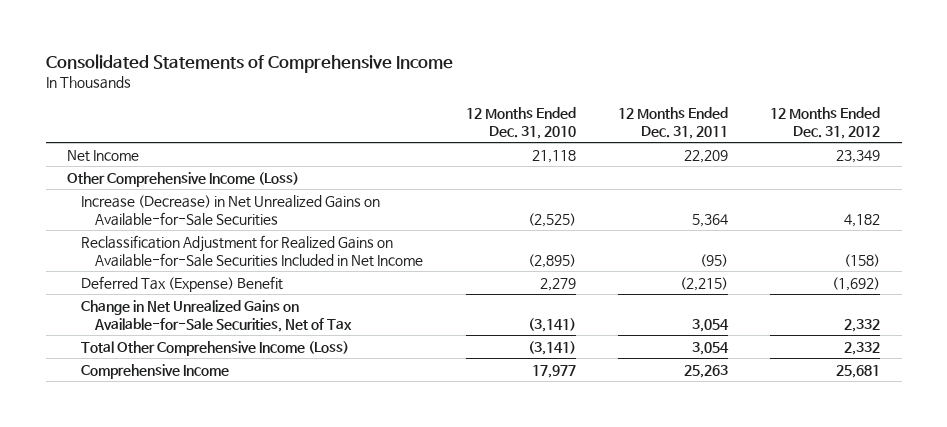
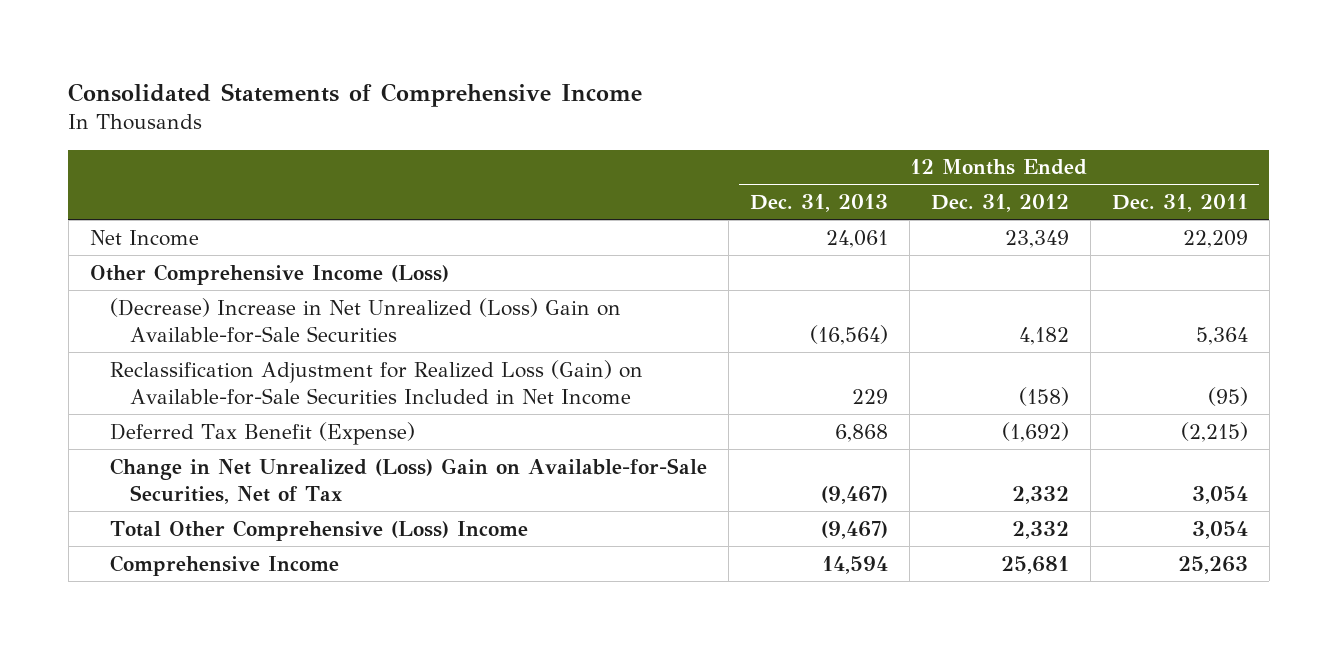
[465,106,576,139] 12 Months Ended Dec. 31, 2010 -> none
none -> [749,194,888,213] Dec. 31, 2013
[81,194,381,226] Increase (Decrease) in Net Unrealized Gains on Available-for-Sale Securities -> [109,297,621,343] (Decrease) Increase in Net Unrealized (Loss) Gain on Available-for-Sale Securities
[81,234,424,267] Reclassification Adjustment for Realized Gains on Available-for-Sale Securities Included in Net Income -> [109,359,643,405] Reclassification Adjustment for Realized Loss (Gain) on Available-for-Sale Securities Included in Net Income
[81,275,284,292] Deferred Tax (Expense) Benefit -> [109,421,415,445] Deferred Tax Benefit (Expense)
[81,299,353,332] Change in Net Unrealized Gains on Available-for-Sale Securities, Net of Tax -> [109,457,707,504] Change in Net Unrealized (Loss) Gain on Available-for-Sale Securities, Net of Tax
[81,340,350,356] Total Other Comprehensive Income (Loss) -> [109,519,528,541] Total Other Comprehensive (Loss) Income

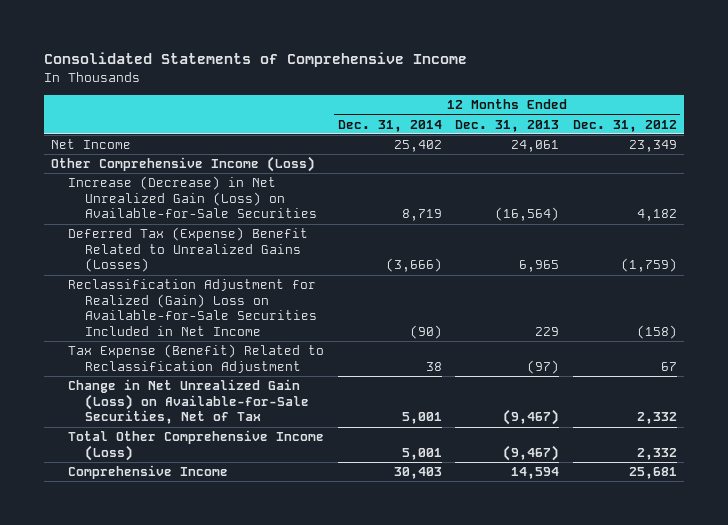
[1111,194,1248,213] Dec. 31, 2011 -> none
none -> [337,119,442,132] Dec. 31, 2014
[109,421,415,445] Deferred Tax Benefit (Expense) -> none
[109,297,621,343] (Decrease) Increase in Net Unrealized (Loss) Gain on Available-for-Sale Securities -> [68,176,318,219] Increase (Decrease) in Net Unrealized Gain (Loss) on Available-for-Sale Securities
none -> [68,227,309,273] Deferred Tax (Expense) Benefit Related to Unrealized Gains (Losses)
[109,359,643,405] Reclassification Adjustment for Realized Loss (Gain) on Available-for-Sale Securities Included in Net Income -> [68,279,318,337] Reclassification Adjustment for Realized (Gain) Loss on Available-for-Sale Securities Included in Net Income
none -> [68,344,325,373] Tax Expense (Benefit) Related to Reclassification Adjustment
[109,457,707,504] Change in Net Unrealized (Loss) Gain on Available-for-Sale Securities, Net of Tax -> [68,379,310,425] Change in Net Unrealized Gain (Loss) on Available-for-Sale Securities, Net of Tax
[109,519,528,541] Total Other Comprehensive (Loss) Income -> [68,430,325,461] Total Other Comprehensive Income (Loss)

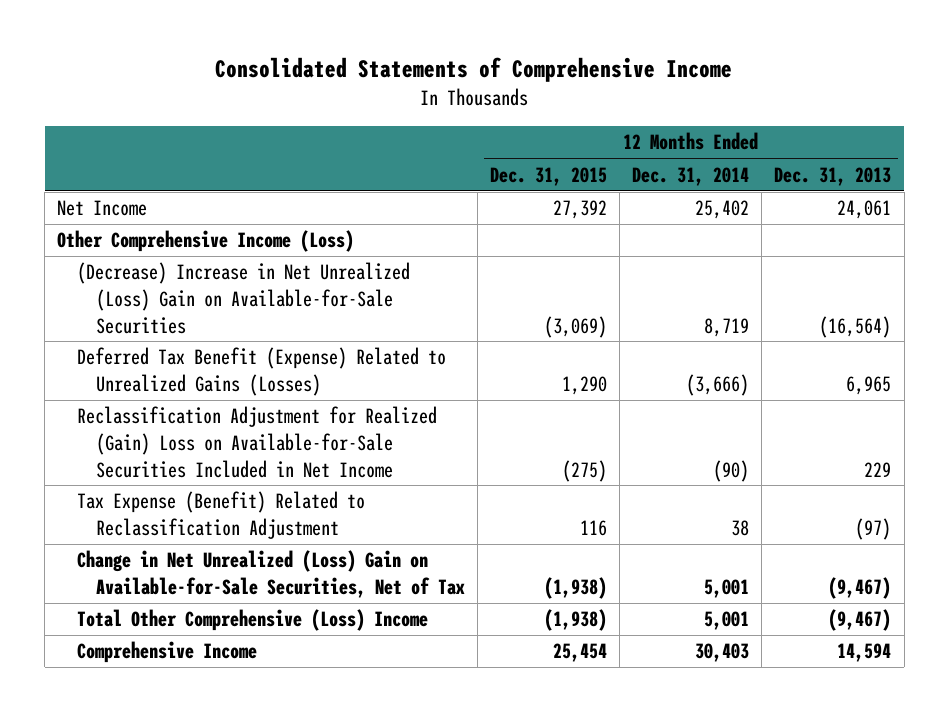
[572,119,677,132] Dec. 31, 2012 -> none
none -> [490,166,608,186] Dec. 31, 2015
[68,176,318,219] Increase (Decrease) in Net Unrealized Gain (Loss) on Available-for-Sale Securities -> [76,262,410,334] (Decrease) Increase in Net Unrealized (Loss) Gain on Available-for-Sale Securities
[68,227,309,273] Deferred Tax (Expense) Benefit Related to Unrealized Gains (Losses) -> [76,347,446,397] Deferred Tax Benefit (Expense) Related to Unrealized Gains (Losses)
[68,379,310,425] Change in Net Unrealized Gain (Loss) on Available-for-Sale Securities, Net of Tax -> [76,550,465,599] Change in Net Unrealized (Loss) Gain on Available-for-Sale Securities, Net of Tax
[68,430,325,461] Total Other Comprehensive Income (Loss) -> [76,609,428,632] Total Other Comprehensive (Loss) Income

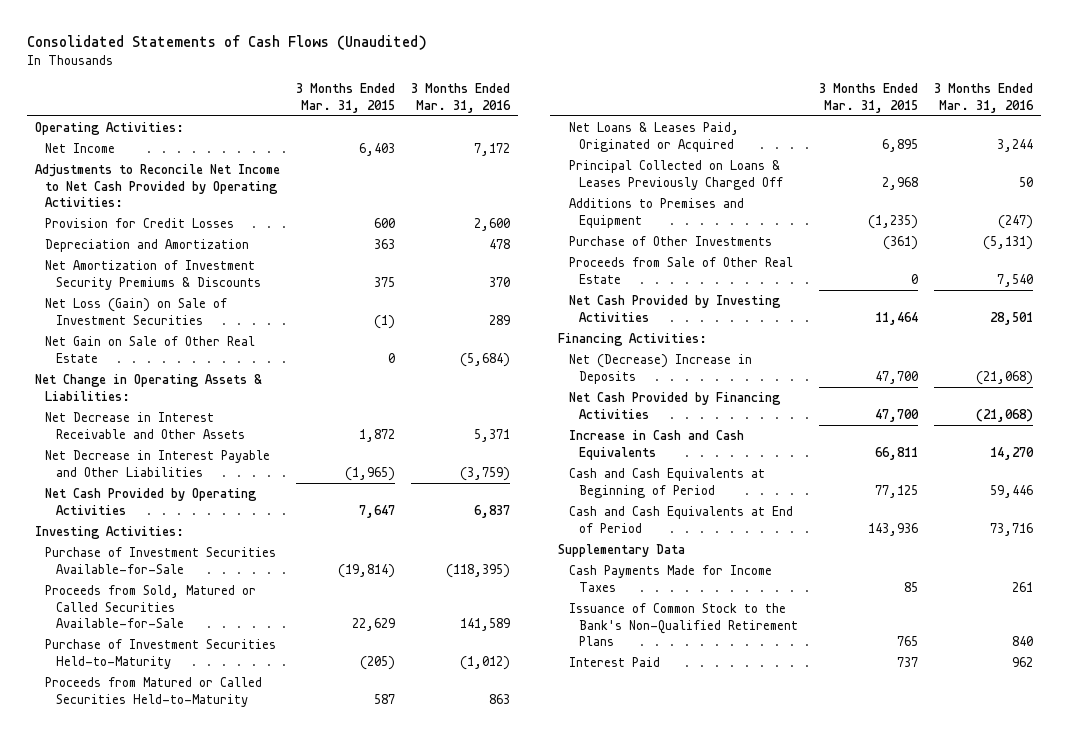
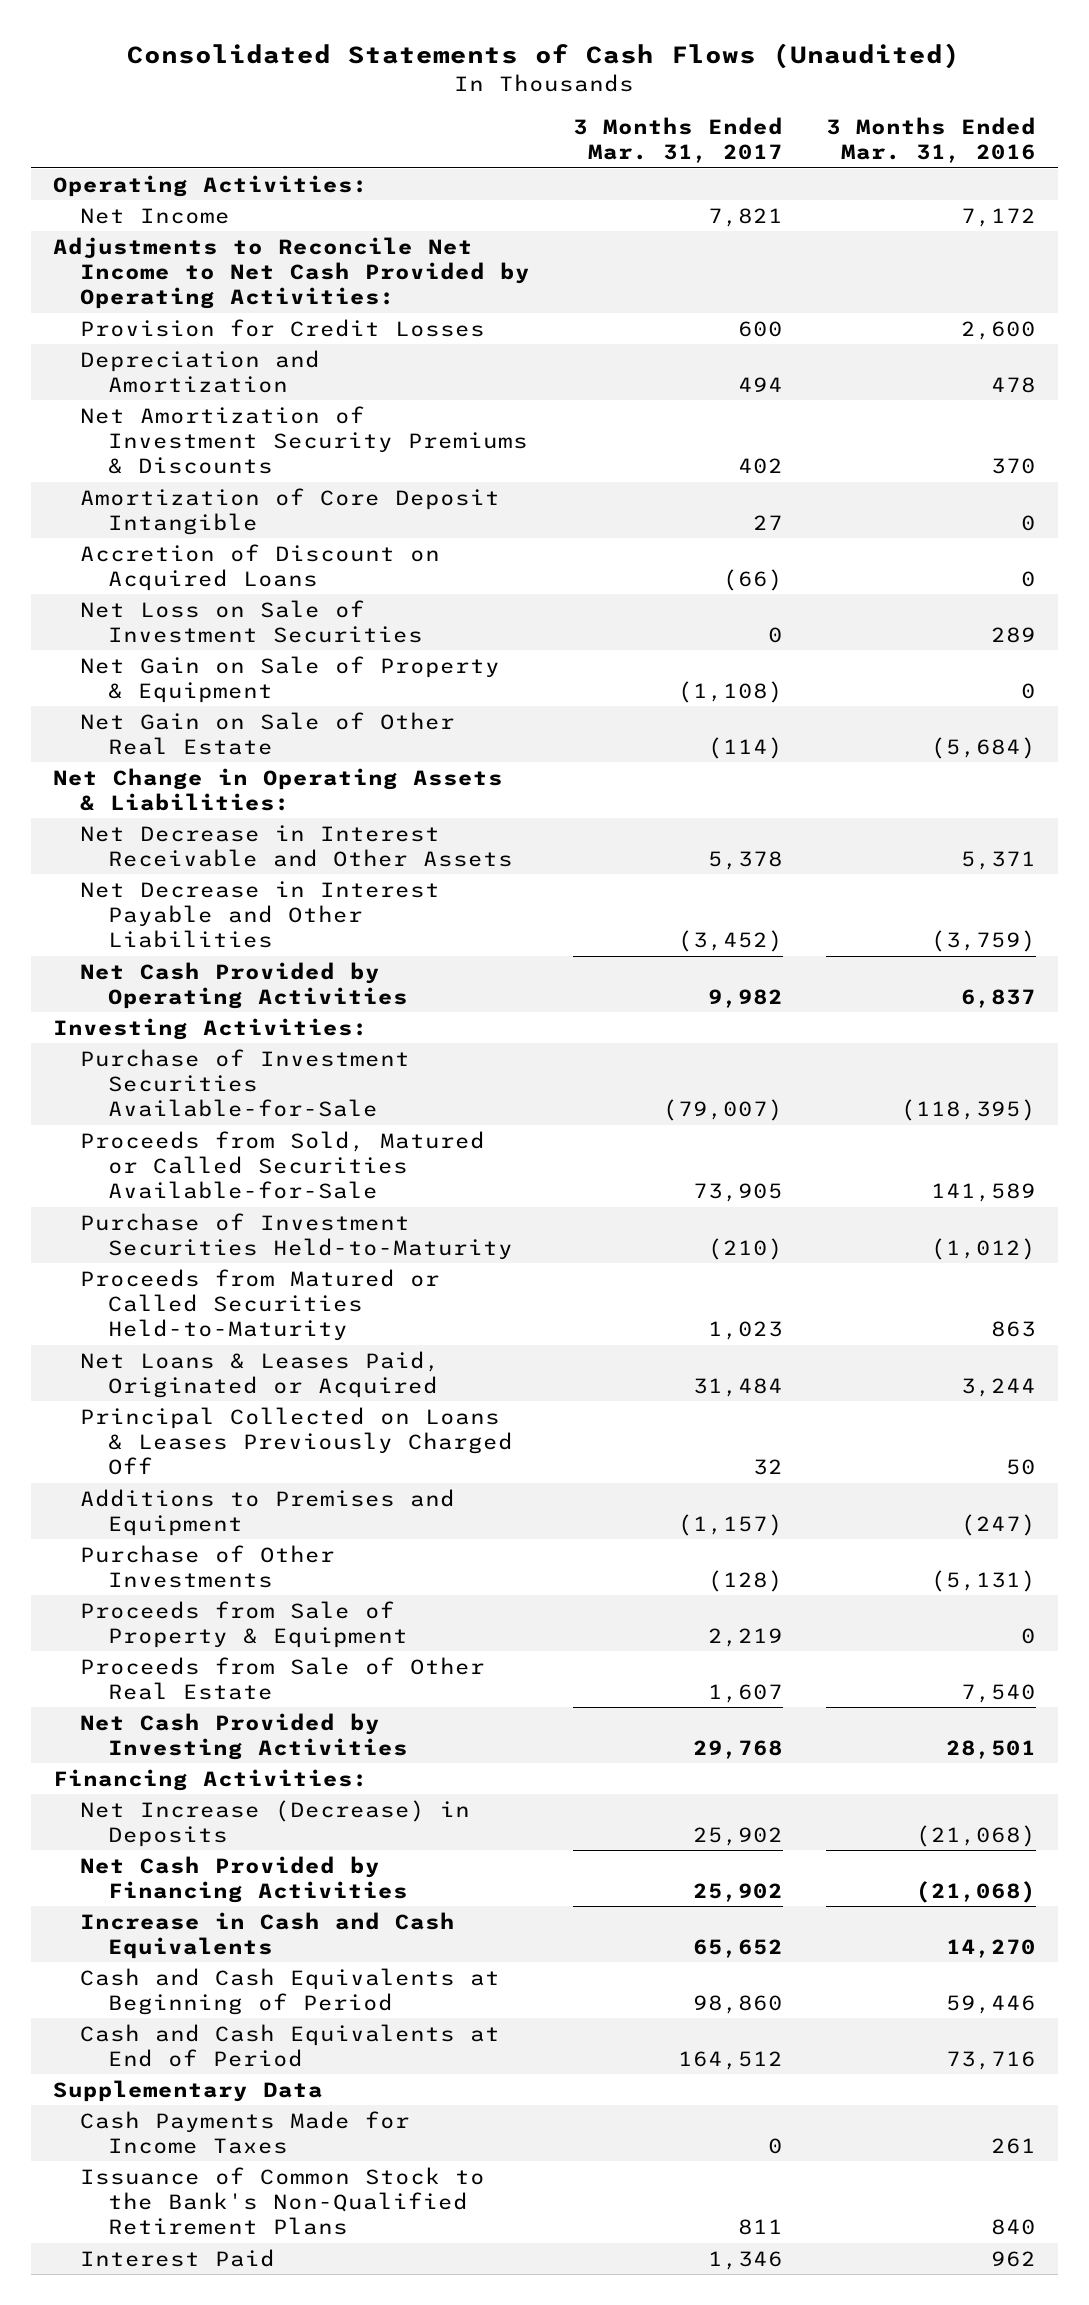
[295,83,395,113] 3 Months Ended Mar. 31, 2015 -> none
none -> [573,117,784,164] 3 Months Ended Mar. 31, 2017
none -> [80,487,501,535] Amortization of Core Deposit Intangible
none -> [80,543,441,591] Accretion of Discount on Acquired Loans
[45,298,228,325] Net Loss (Gain) on Sale of Investment Securities -> [80,599,423,643] Net Loss on Sale of Investment Securities
none -> [80,655,501,703] Net Gain on Sale of Property & Equipment
none -> [80,1600,408,1648] Proceeds from Sale of Property & Equipment
[568,354,752,384] Net (Decrease) Increase in Deposits -> [80,1799,471,1847] Net Increase (Decrease) in Deposits

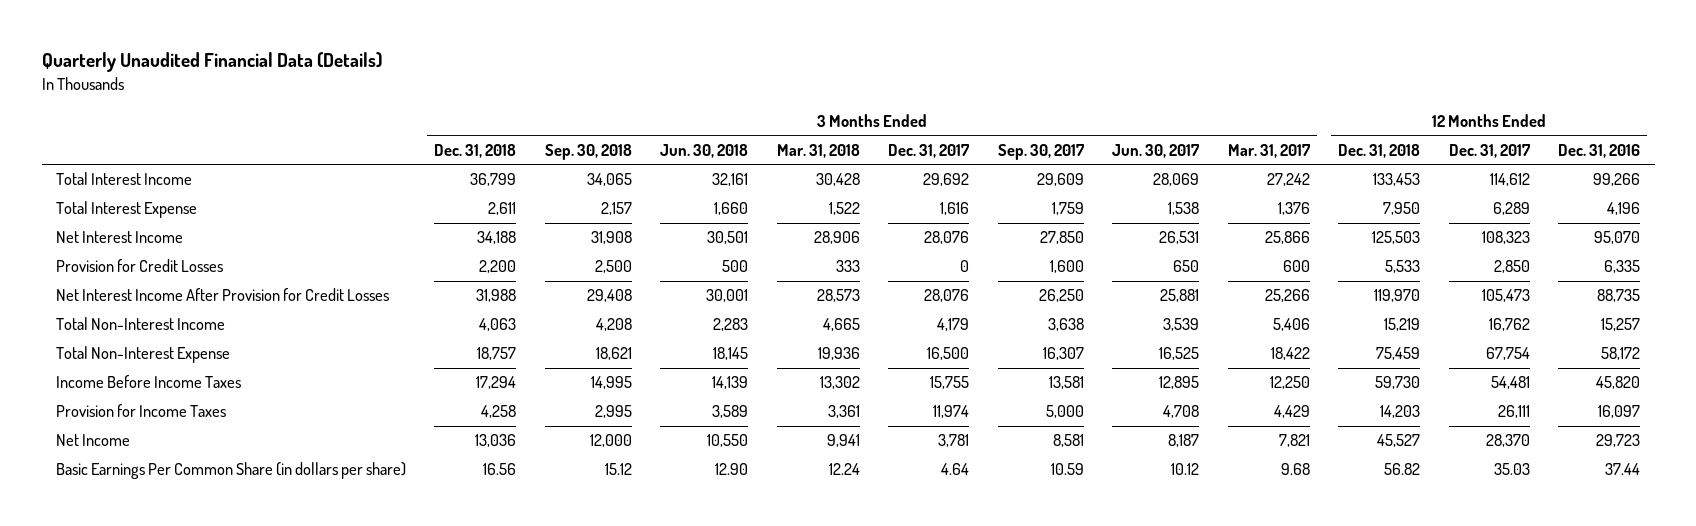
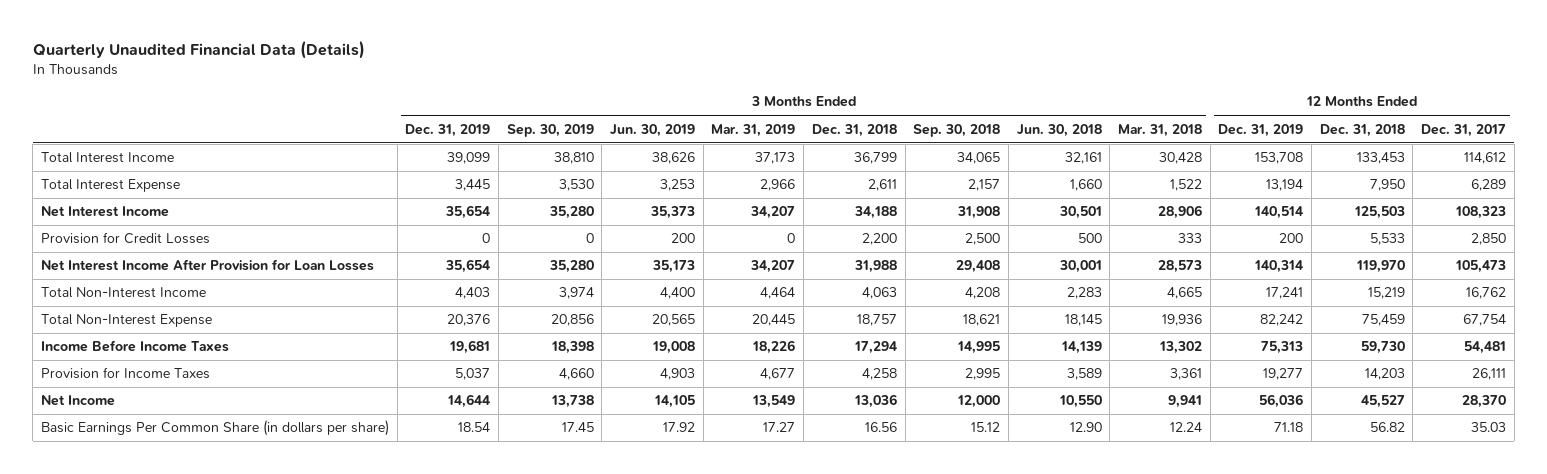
[888,143,971,158] Dec. 31, 2017 -> none
[997,143,1085,160] Sep. 30, 2017 -> none
[1112,143,1201,158] Jun. 30, 2017 -> none
[1227,143,1311,158] Mar. 31, 2017 -> none
[1558,143,1641,158] Dec. 31, 2016 -> none
none -> [405,123,491,137] Dec. 31, 2019
none -> [506,123,594,137] Sep. 30, 2019
none -> [610,123,696,137] Jun. 30, 2019
none -> [711,123,796,137] Mar. 31, 2019
none -> [1218,123,1304,137] Dec. 31, 2019
[55,288,389,302] Net Interest Income After Provision for Credit Losses -> [40,259,374,272] Net Interest Income After Provision for Loan Losses

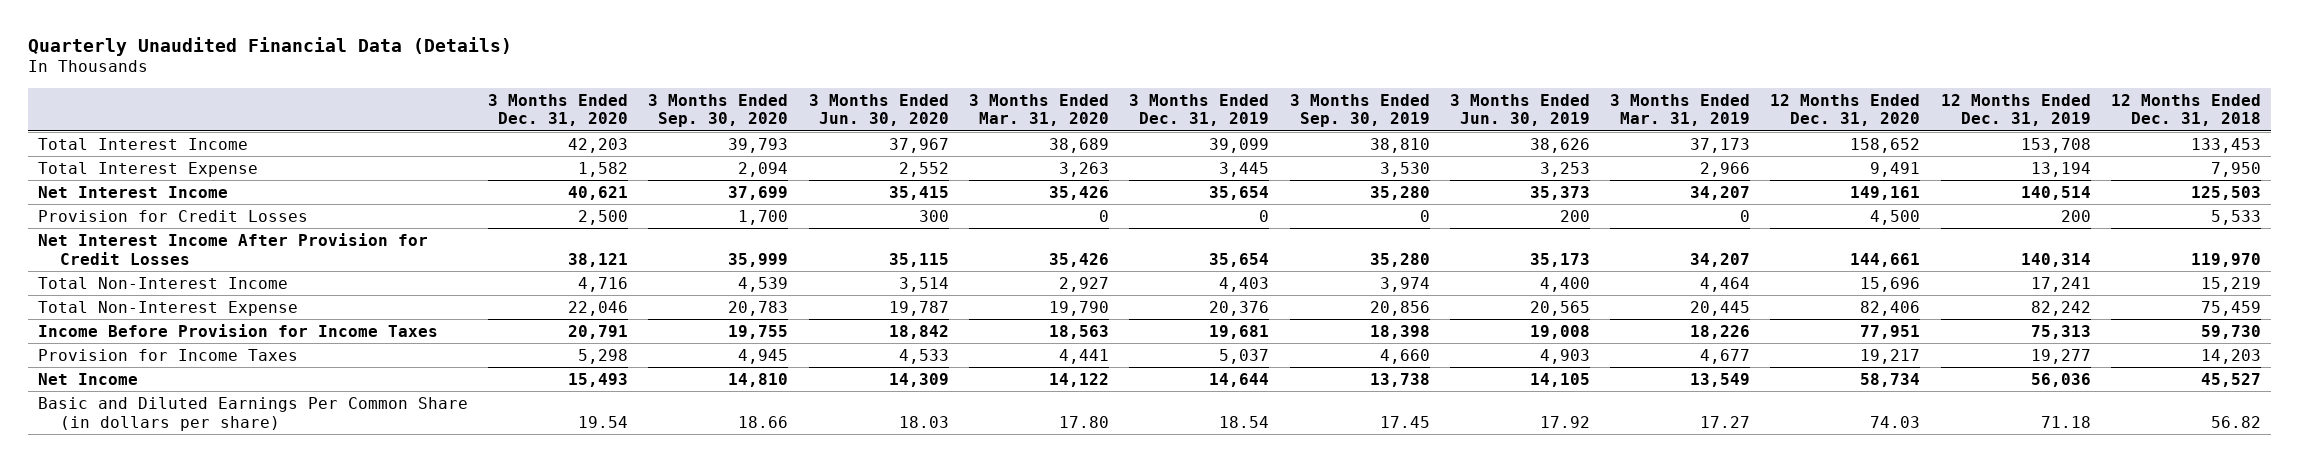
[811,123,897,137] Dec. 31, 2018 -> none
[913,123,1001,137] Sep. 30, 2018 -> none
[1016,123,1102,137] Jun. 30, 2018 -> none
[1117,123,1202,137] Mar. 31, 2018 -> none
[1421,123,1507,137] Dec. 31, 2017 -> none
none -> [488,93,629,127] 3 Months Ended Dec. 31, 2020
none -> [648,93,789,128] 3 Months Ended Sep. 30, 2020
none -> [808,93,949,127] 3 Months Ended Jun. 30, 2020
none -> [968,93,1109,127] 3 Months Ended Mar. 31, 2020
none -> [1770,93,1921,127] 12 Months Ended Dec. 31, 2020
[40,259,374,272] Net Interest Income After Provision for Loan Losses -> [37,232,428,265] Net Interest Income After Provision for Credit Losses
[40,340,229,353] Income Before Income Taxes -> [37,323,438,337] Income Before Provision for Income Taxes
[40,420,389,437] Basic Earnings Per Common Share (in dollars per share) -> [37,396,468,431] Basic and Diluted Earnings Per Common Share (in dollars per share)

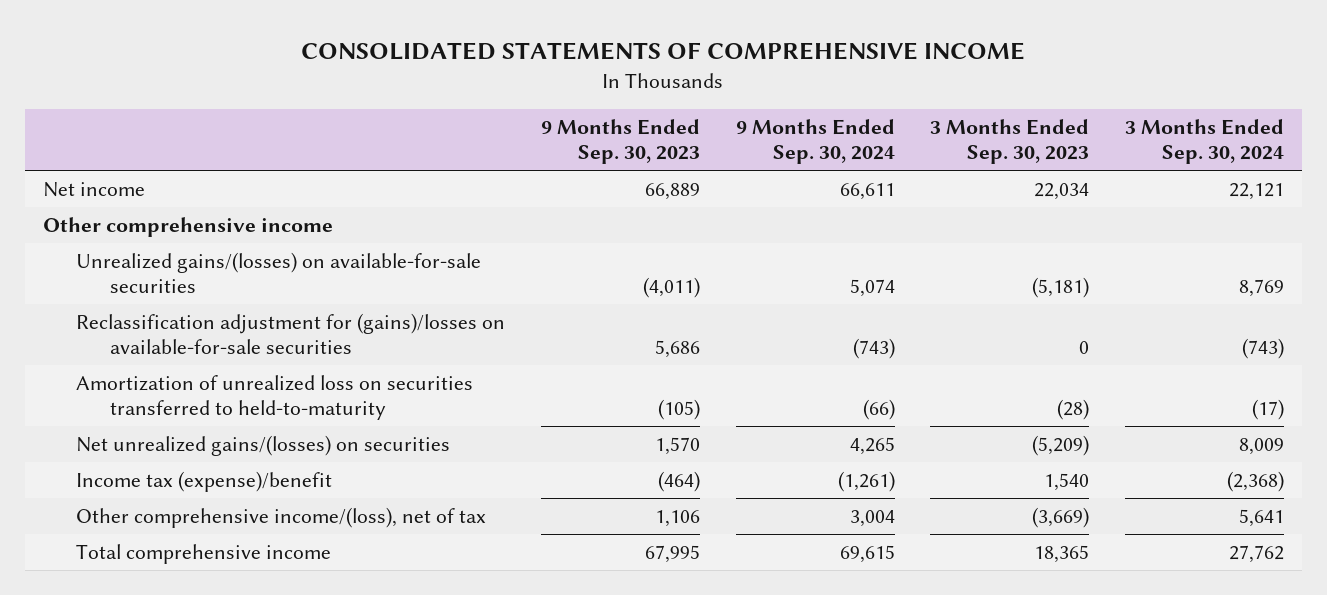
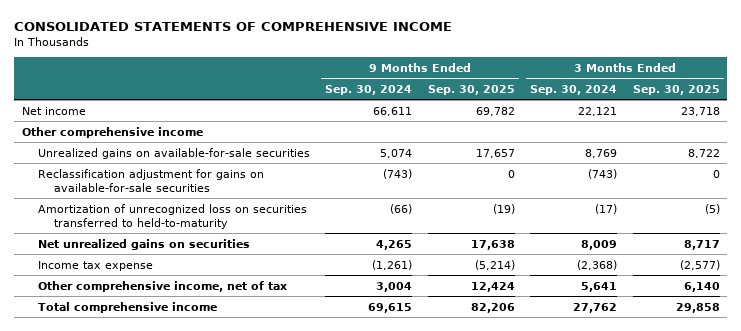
[541,118,701,165] 9 Months Ended Sep. 30, 2023 -> none
[930,118,1090,165] 3 Months Ended Sep. 30, 2023 -> none
none -> [427,84,515,95] Sep. 30, 2025
none -> [632,84,720,95] Sep. 30, 2025
[76,251,482,294] Unrealized gains/(losses) on available-for-sale securities -> [37,147,310,159] Unrealized gains on available-for-sale securities
[76,312,506,355] Reclassification adjustment for (gains)/losses on available-for-sale securities -> [37,168,264,192] Reclassification adjustment for gains on available-for-sale securities
[76,374,474,421] Amortization of unrealized loss on securities transferred to held-to-maturity -> [37,203,307,229] Amortization of unrecognized loss on securities transferred to held-to-maturity
[76,434,451,456] Net unrealized gains/(losses) on securities -> [37,238,250,250] Net unrealized gains on securities
[76,470,333,492] Income tax (expense)/benefit -> [37,260,153,271] Income tax expense
[76,506,487,528] Other comprehensive income/(loss), net of tax -> [37,280,287,292] Other comprehensive income, net of tax

